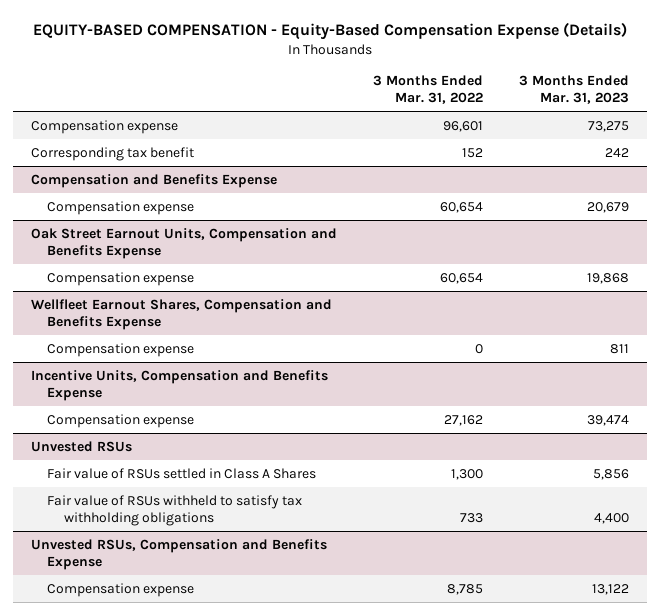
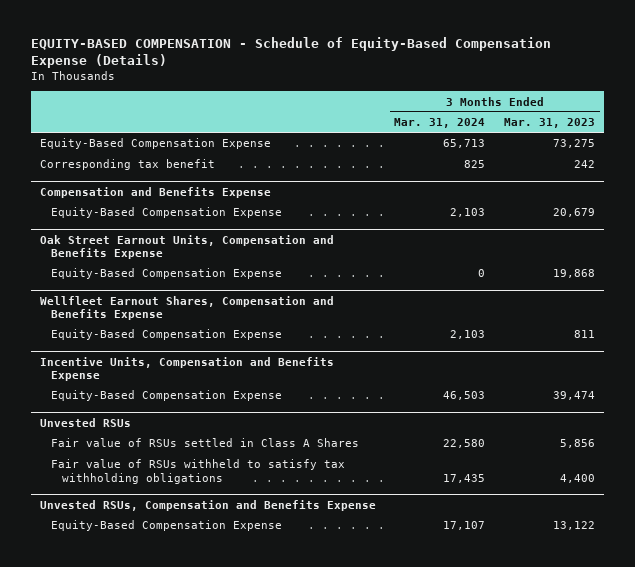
[33,21,628,40] EQUITY-BASED COMPENSATION - Equity-Based Compensation Expense (Details) -> [30,37,551,69] EQUITY-BASED COMPENSATION - Schedule of Equity-Based Compensation Expense (Details)
[373,75,484,105] 3 Months Ended Mar. 31, 2022 -> none
none -> [394,118,486,129] Mar. 31, 2024
[31,120,179,135] Compensation expense -> [40,138,272,150] Equity-Based Compensation Expense
[47,201,195,216] Compensation expense -> [51,207,283,219] Equity-Based Compensation Expense
[47,272,195,287] Compensation expense -> [51,268,283,280] Equity-Based Compensation Expense
[47,343,195,358] Compensation expense -> [51,329,283,341] Equity-Based Compensation Expense
[47,414,195,429] Compensation expense -> [51,390,283,402] Equity-Based Compensation Expense
[47,583,195,598] Compensation expense -> [51,520,283,532] Equity-Based Compensation Expense

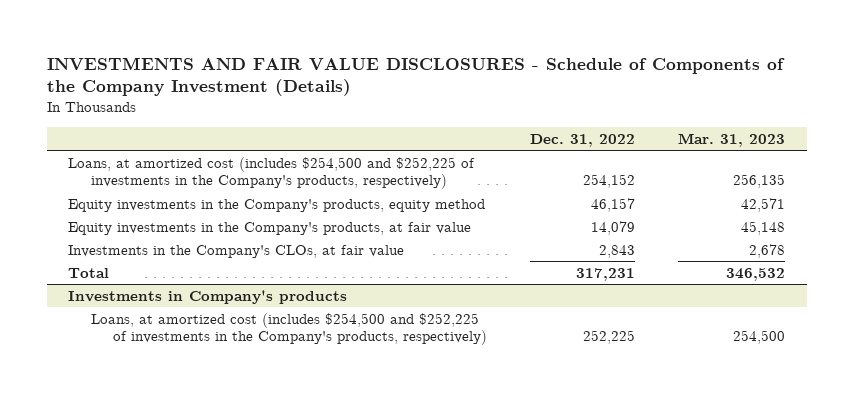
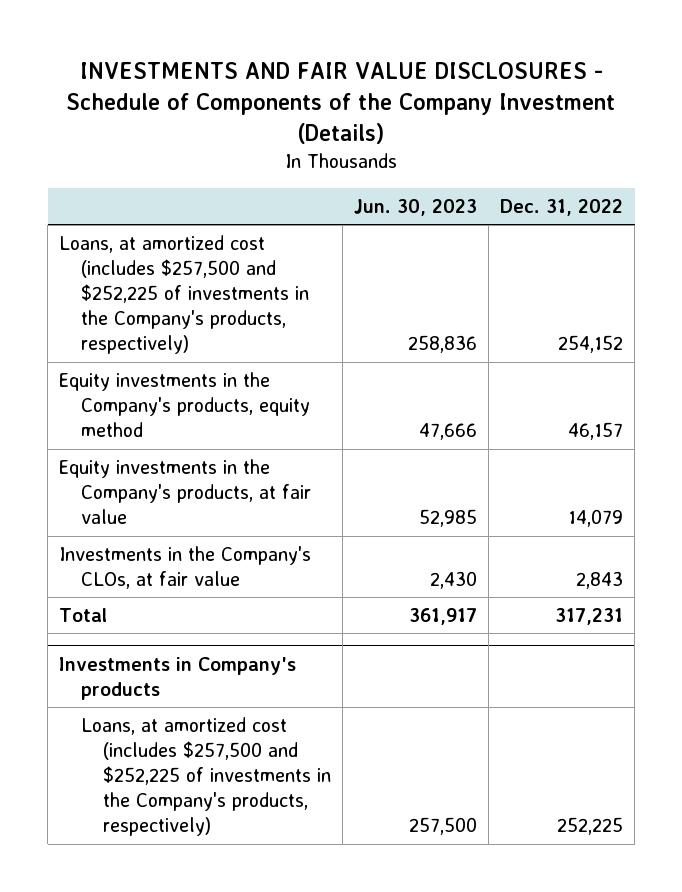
[678,132,786,147] Mar. 31, 2023 -> none
none -> [354,198,478,216] Jun. 30, 2023
[68,156,476,189] Loans, at amortized cost (includes $254,500 and $252,225 of investments in the Company's products, respectively) -> [59,234,310,355] Loans, at amortized cost (includes $257,500 and $252,225 of investments in the Company's products, respectively)
[90,312,487,345] Loans, at amortized cost (includes $254,500 and $252,225 of investments in the Company's products, respectively) -> [81,716,331,837] Loans, at amortized cost (includes $257,500 and $252,225 of investments in the Company's products, respectively)

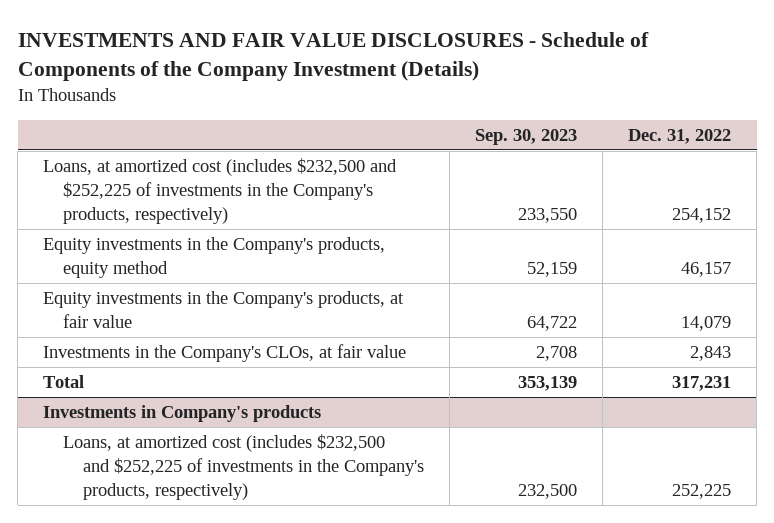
[354,198,478,216] Jun. 30, 2023 -> none
none -> [475,128,578,145] Sep. 30, 2023
[59,234,310,355] Loans, at amortized cost (includes $257,500 and $252,225 of investments in the Company's products, respectively) -> [43,158,398,225] Loans, at amortized cost (includes $232,500 and $252,225 of investments in the Company's products, respectively)
[81,716,331,837] Loans, at amortized cost (includes $257,500 and $252,225 of investments in the Company's products, respectively) -> [63,434,425,501] Loans, at amortized cost (includes $232,500 and $252,225 of investments in the Company's products, respectively)

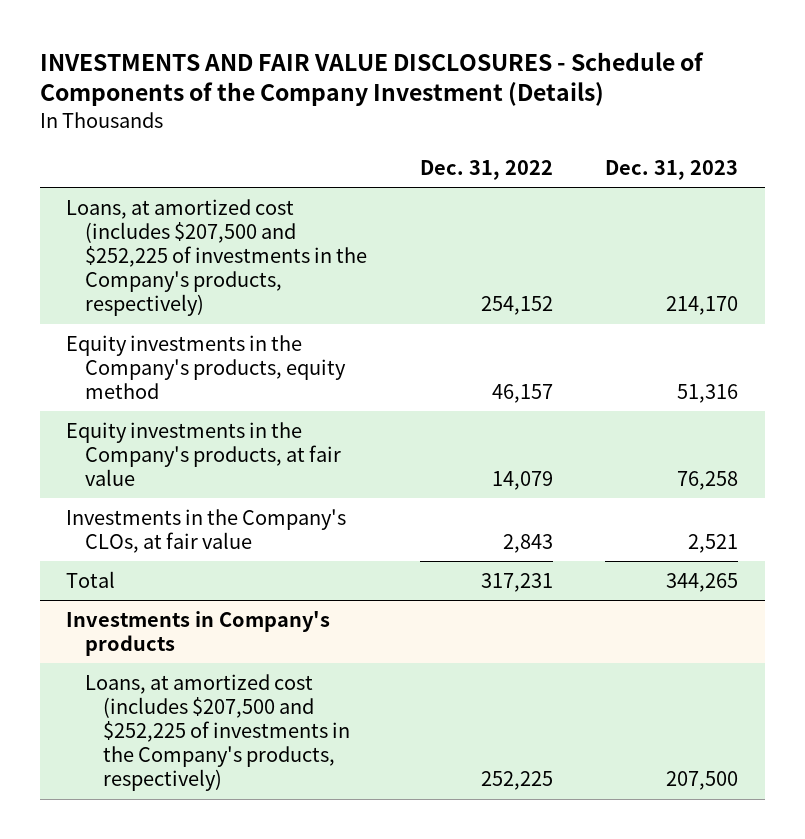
[475,128,578,145] Sep. 30, 2023 -> none
none -> [605,159,739,180] Dec. 31, 2023
[43,158,398,225] Loans, at amortized cost (includes $232,500 and $252,225 of investments in the Company's products, respectively) -> [66,198,367,317] Loans, at amortized cost (includes $207,500 and $252,225 of investments in the Company's products, respectively)
[63,434,425,501] Loans, at amortized cost (includes $232,500 and $252,225 of investments in the Company's products, respectively) -> [84,673,351,792] Loans, at amortized cost (includes $207,500 and $252,225 of investments in the Company's products, respectively)

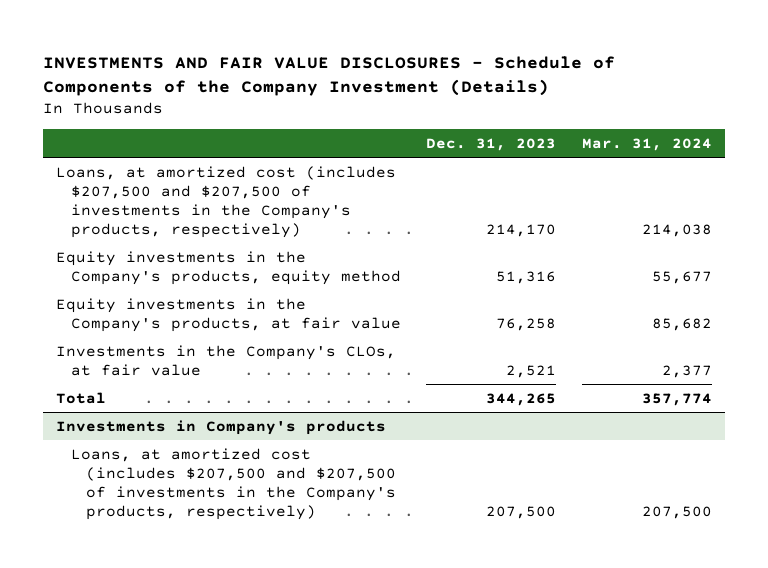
[419,159,553,180] Dec. 31, 2022 -> none
none -> [581,137,712,151] Mar. 31, 2024
[66,198,367,317] Loans, at amortized cost (includes $207,500 and $252,225 of investments in the Company's products, respectively) -> [55,165,396,238] Loans, at amortized cost (includes $207,500 and $207,500 of investments in the Company's products, respectively)
[84,673,351,792] Loans, at amortized cost (includes $207,500 and $252,225 of investments in the Company's products, respectively) -> [70,447,396,520] Loans, at amortized cost (includes $207,500 and $207,500 of investments in the Company's products, respectively)

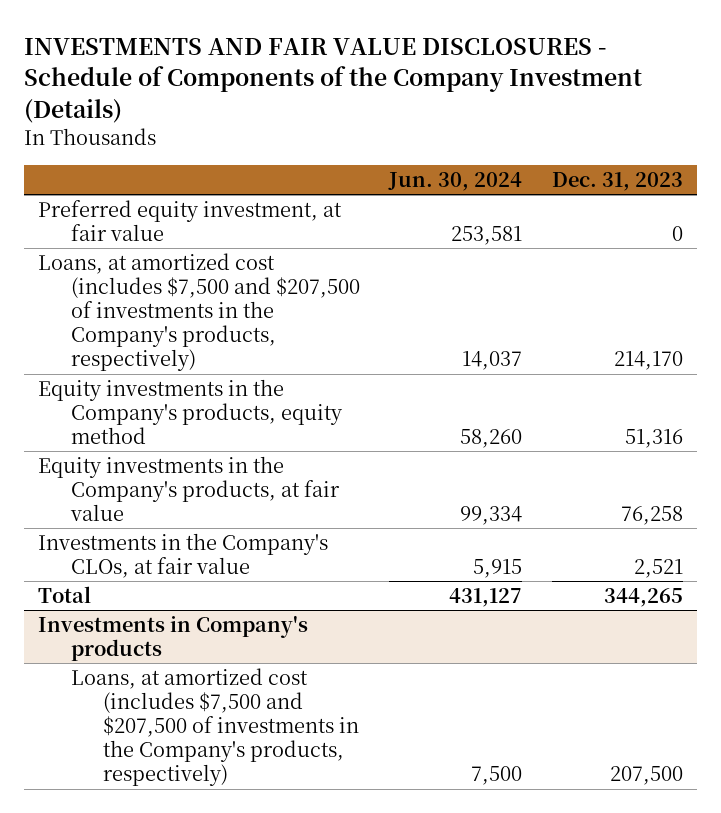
[581,137,712,151] Mar. 31, 2024 -> none
none -> [388,172,523,192] Jun. 30, 2024
none -> [38,200,343,242] Preferred equity investment, at fair value
[55,165,396,238] Loans, at amortized cost (includes $207,500 and $207,500 of investments in the Company's products, respectively) -> [38,253,360,372] Loans, at amortized cost (includes $7,500 and $207,500 of investments in the Company's products, respectively)
[70,447,396,520] Loans, at amortized cost (includes $207,500 and $207,500 of investments in the Company's products, respectively) -> [70,668,359,787] Loans, at amortized cost (includes $7,500 and $207,500 of investments in the Company's products, respectively)

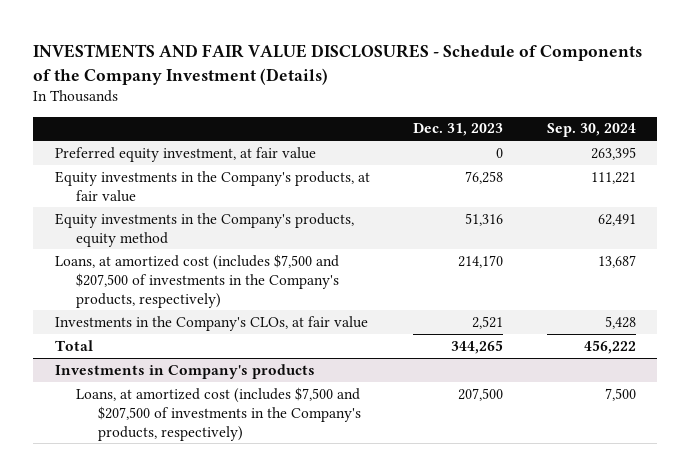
[388,172,523,192] Jun. 30, 2024 -> none
none -> [546,123,636,138] Sep. 30, 2024
[38,379,343,445] Equity investments in the Company's products, equity method -> [54,212,354,247] Equity investments in the Company's products, equity method
[38,253,360,372] Loans, at amortized cost (includes $7,500 and $207,500 of investments in the Company's products, respectively) -> [54,253,340,308] Loans, at amortized cost (includes $7,500 and $207,500 of investments in the Company's products, respectively)

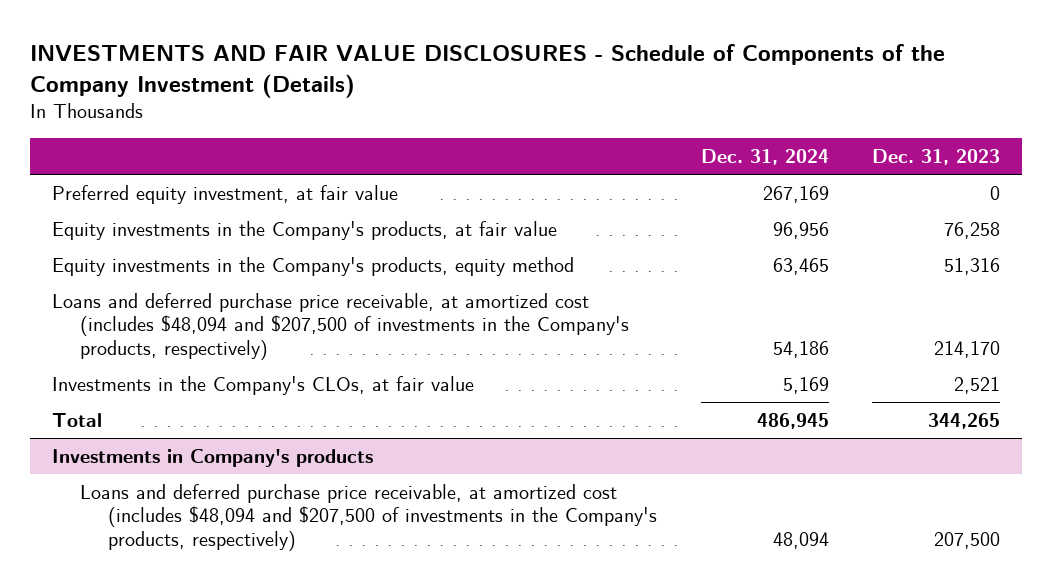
[546,123,636,138] Sep. 30, 2024 -> none
none -> [700,149,829,166] Dec. 31, 2024
[54,253,340,308] Loans, at amortized cost (includes $7,500 and $207,500 of investments in the Company's products, respectively) -> [51,293,629,360] Loans and deferred purchase price receivable, at amortized cost (includes $48,094 and $207,500 of investments in the Company's products, respectively)
[76,386,361,441] Loans, at amortized cost (includes $7,500 and $207,500 of investments in the Company's products, respectively) -> [79,484,657,551] Loans and deferred purchase price receivable, at amortized cost (includes $48,094 and $207,500 of investments in the Company's products, respectively)

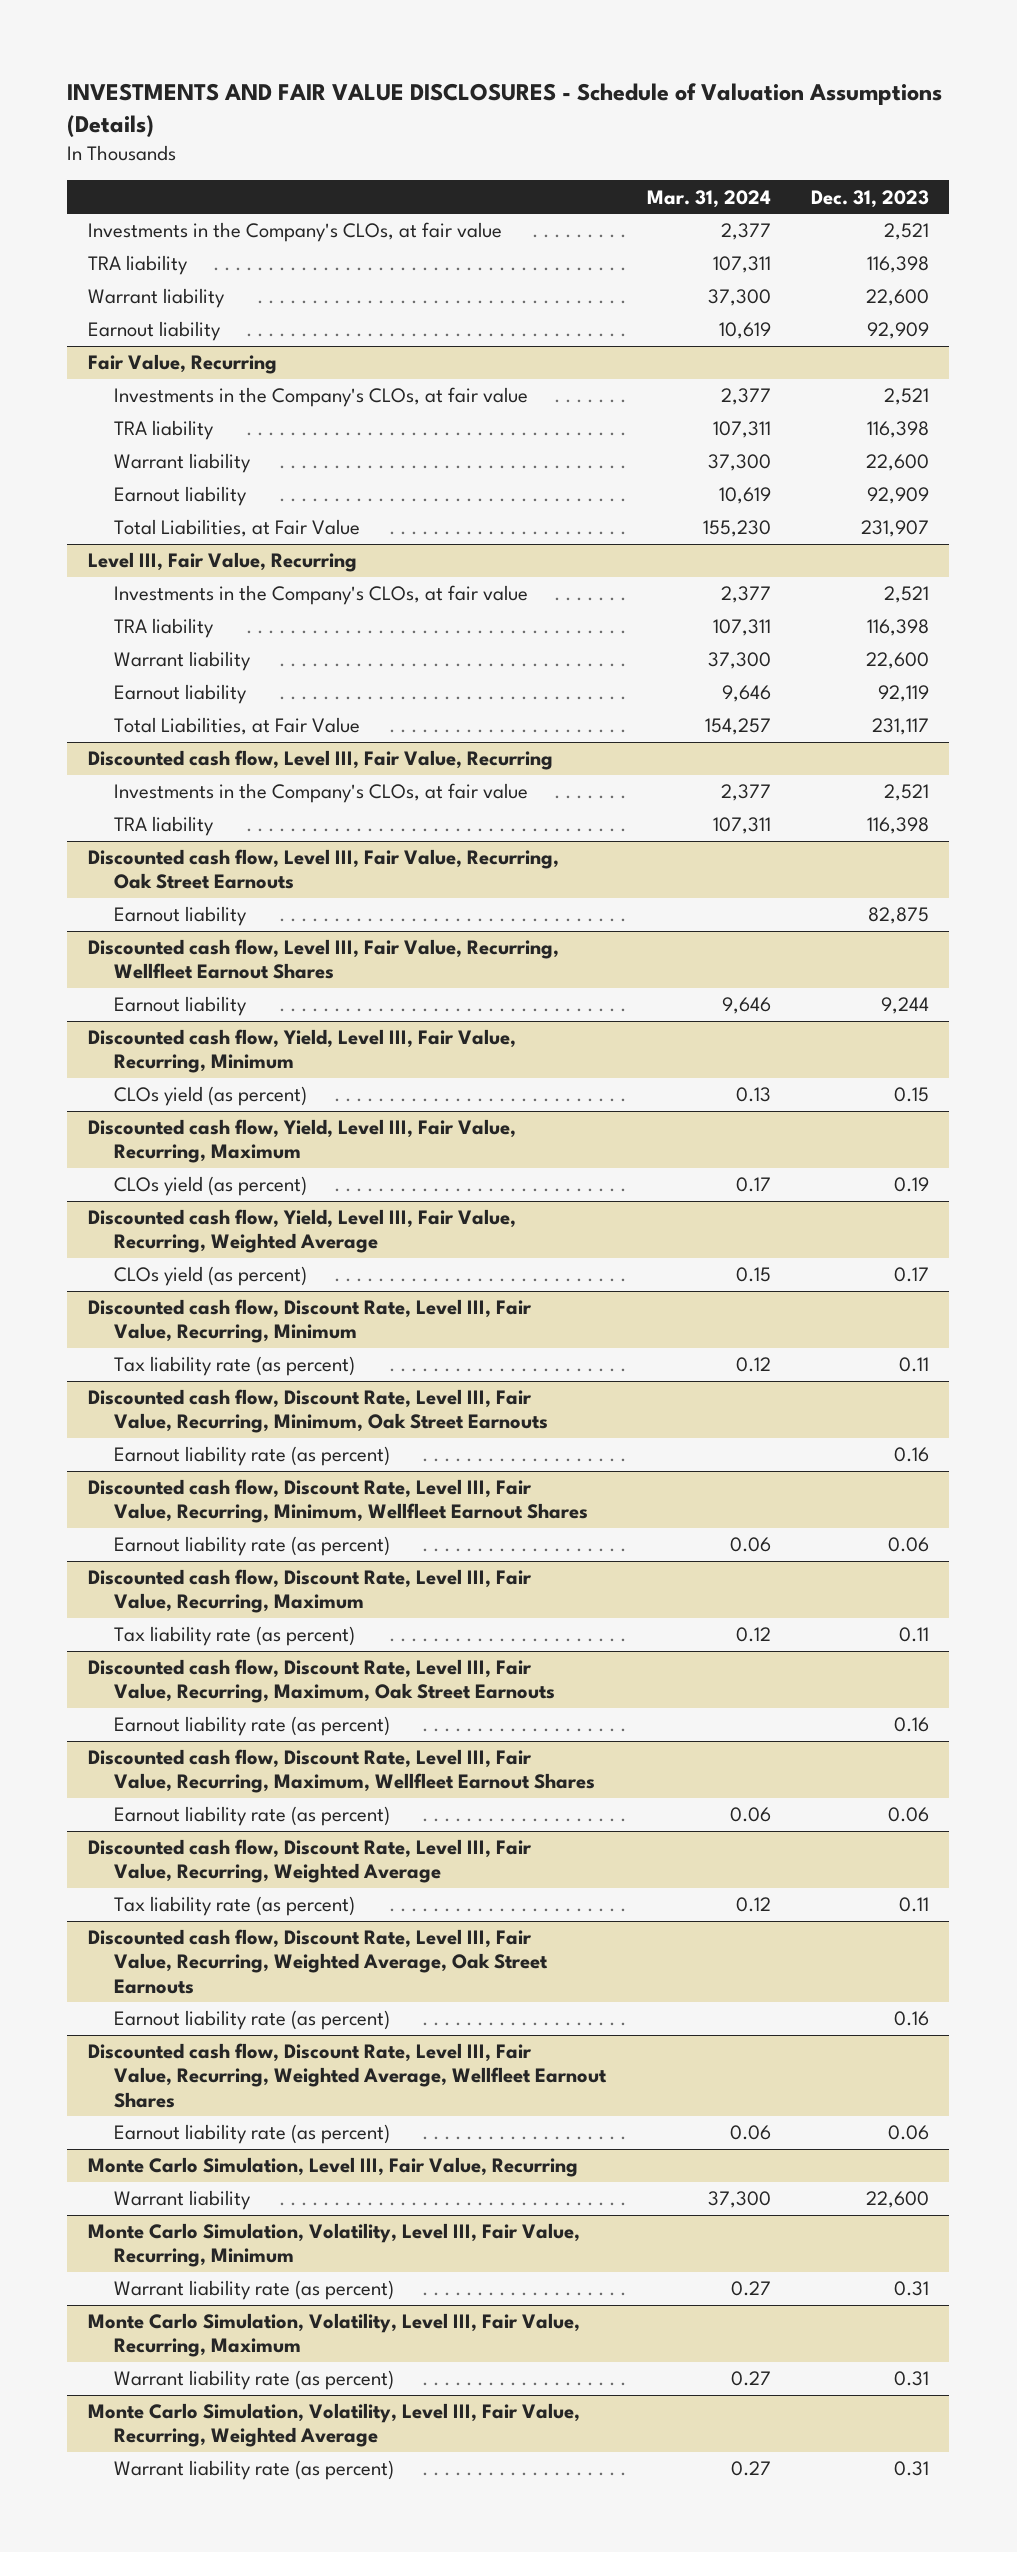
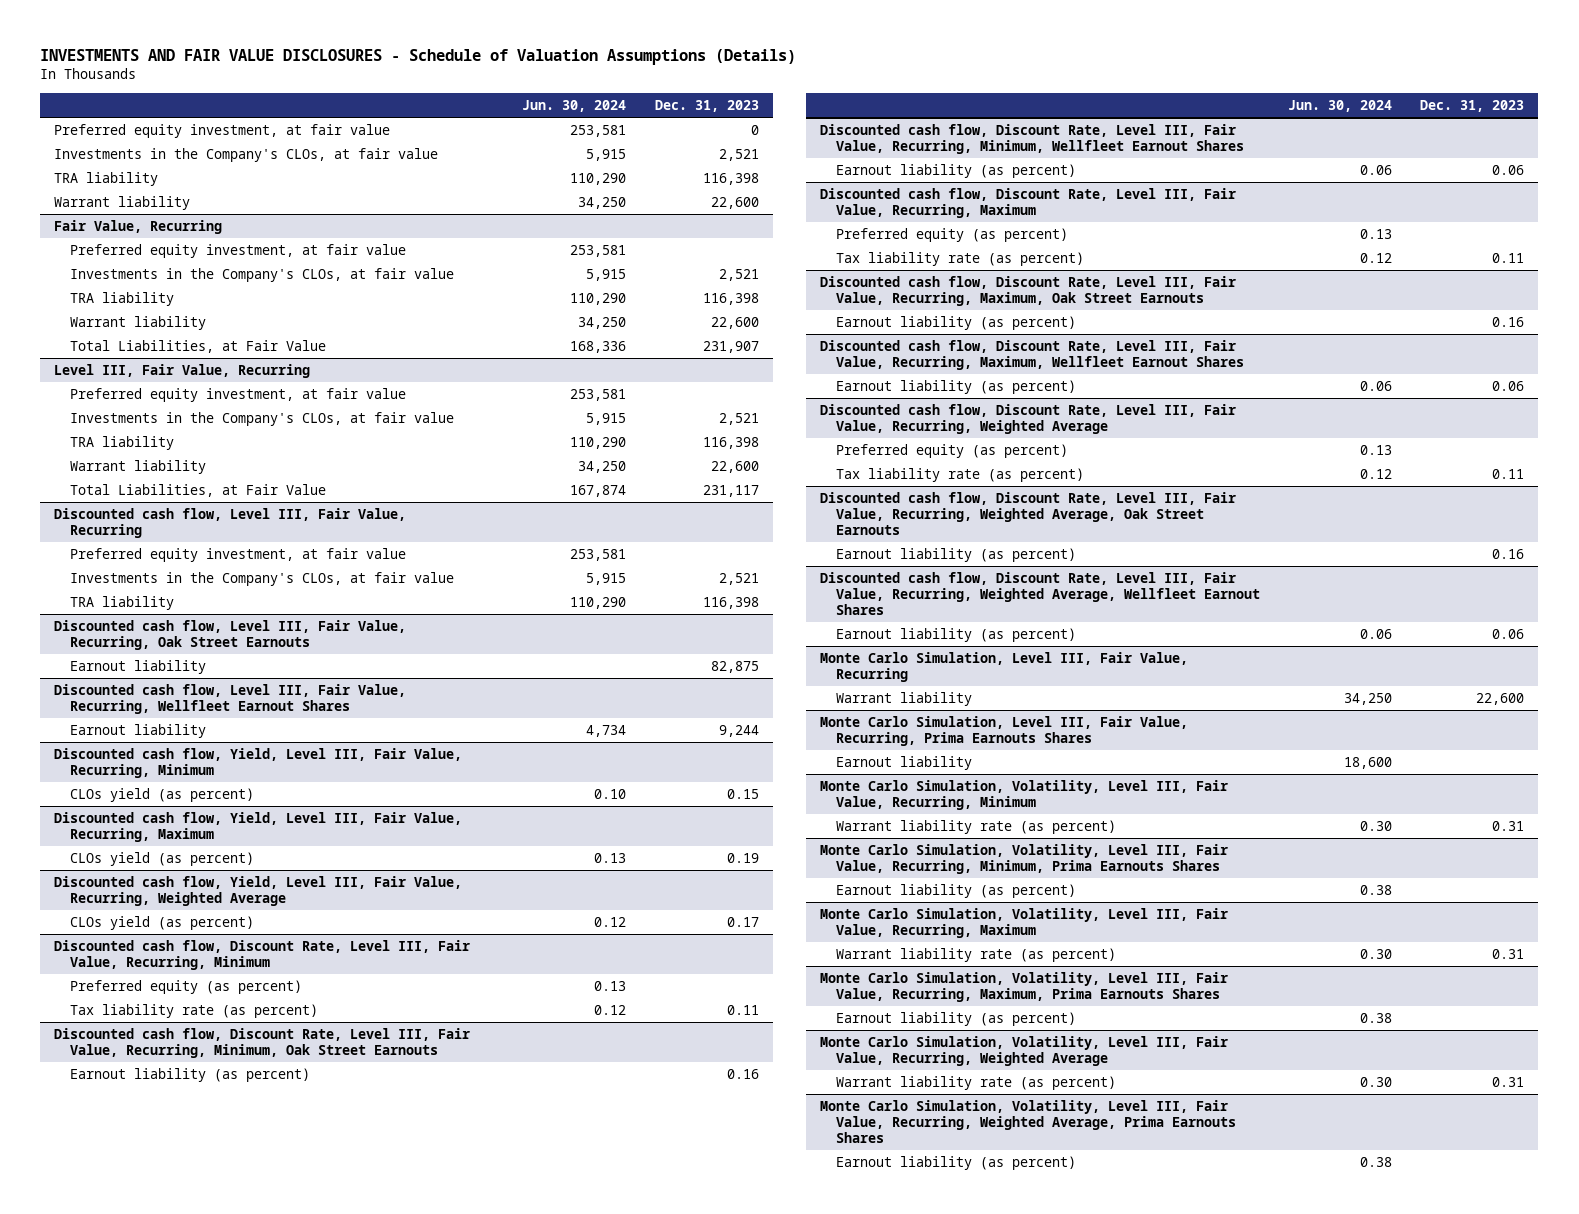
[646,189,771,208] Mar. 31, 2024 -> none
none -> [522,99,627,112] Jun. 30, 2024
none -> [54,123,391,138] Preferred equity investment, at fair value
[87,321,221,342] Earnout liability -> none
none -> [70,243,407,258] Preferred equity investment, at fair value
[114,486,248,507] Earnout liability -> none
none -> [70,387,407,402] Preferred equity investment, at fair value
[114,684,248,705] Earnout liability -> none
none -> [70,547,407,562] Preferred equity investment, at fair value
none -> [70,979,303,994] Preferred equity (as percent)
[114,1446,391,1467] Earnout liability rate (as percent) -> [70,1067,311,1082] Earnout liability (as percent)
[114,1536,391,1557] Earnout liability rate (as percent) -> [836,163,1077,178] Earnout liability (as percent)
none -> [836,227,1069,242] Preferred equity (as percent)
[114,1716,391,1737] Earnout liability rate (as percent) -> [836,315,1077,330] Earnout liability (as percent)
[114,1806,391,1827] Earnout liability rate (as percent) -> [836,379,1077,394] Earnout liability (as percent)
none -> [836,443,1069,458] Preferred equity (as percent)
[114,2010,391,2031] Earnout liability rate (as percent) -> [836,547,1077,562] Earnout liability (as percent)
[114,2124,391,2145] Earnout liability rate (as percent) -> [836,627,1077,642] Earnout liability (as percent)
none -> [820,715,1189,747] Monte Carlo Simulation, Level III, Fair Value, Recurring, Prima Earnouts Shares
none -> [836,755,973,770] Earnout liability
none -> [820,843,1229,875] Monte Carlo Simulation, Volatility, Level III, Fair Value, Recurring, Minimum, Prima Earnouts Shares
none -> [836,883,1077,898] Earnout liability (as percent)
none -> [820,971,1229,1003] Monte Carlo Simulation, Volatility, Level III, Fair Value, Recurring, Maximum, Prima Earnouts Shares
none -> [836,1011,1077,1026] Earnout liability (as percent)
none -> [820,1099,1237,1144] Monte Carlo Simulation, Volatility, Level III, Fair Value, Recurring, Weighted Average, Prima Earnouts Shares
none -> [836,1155,1077,1170] Earnout liability (as percent)

